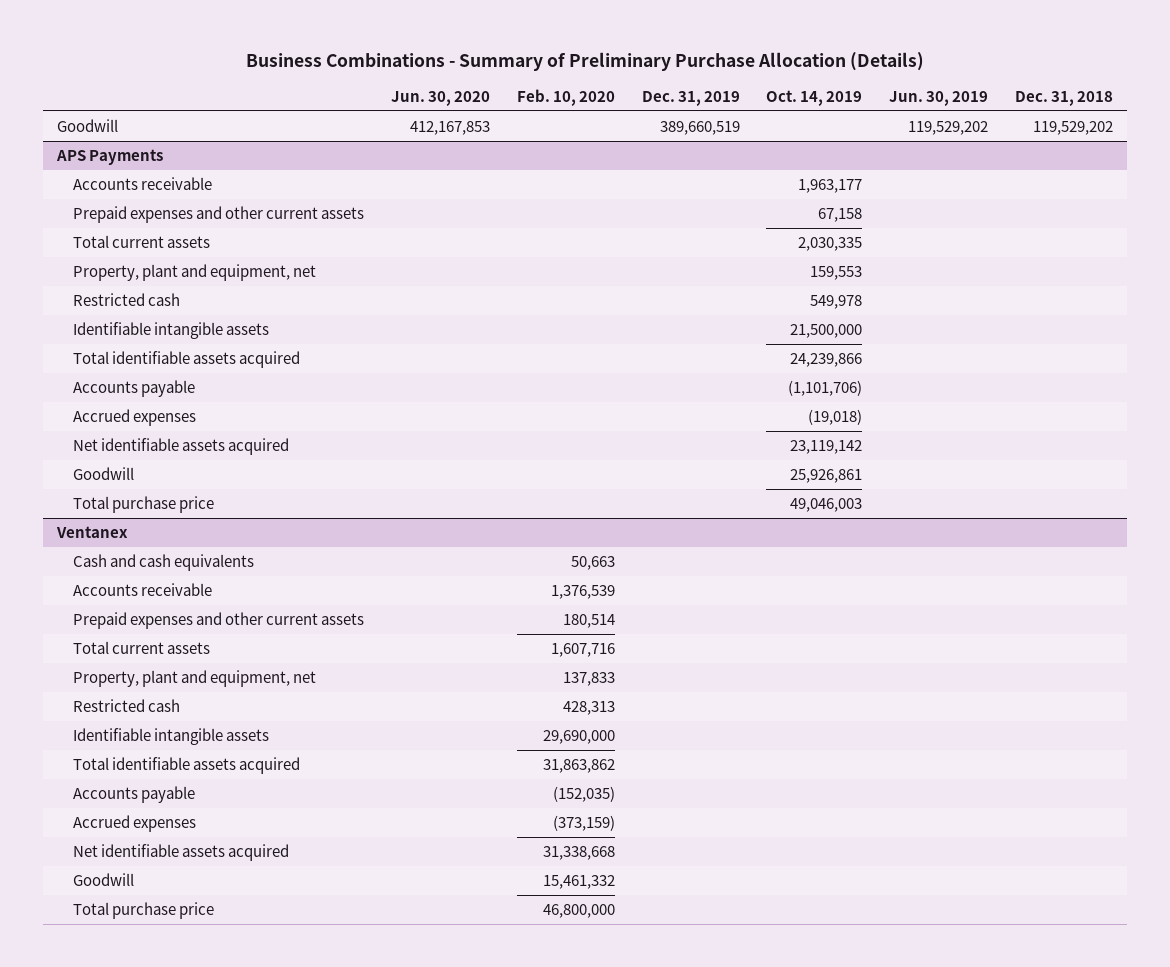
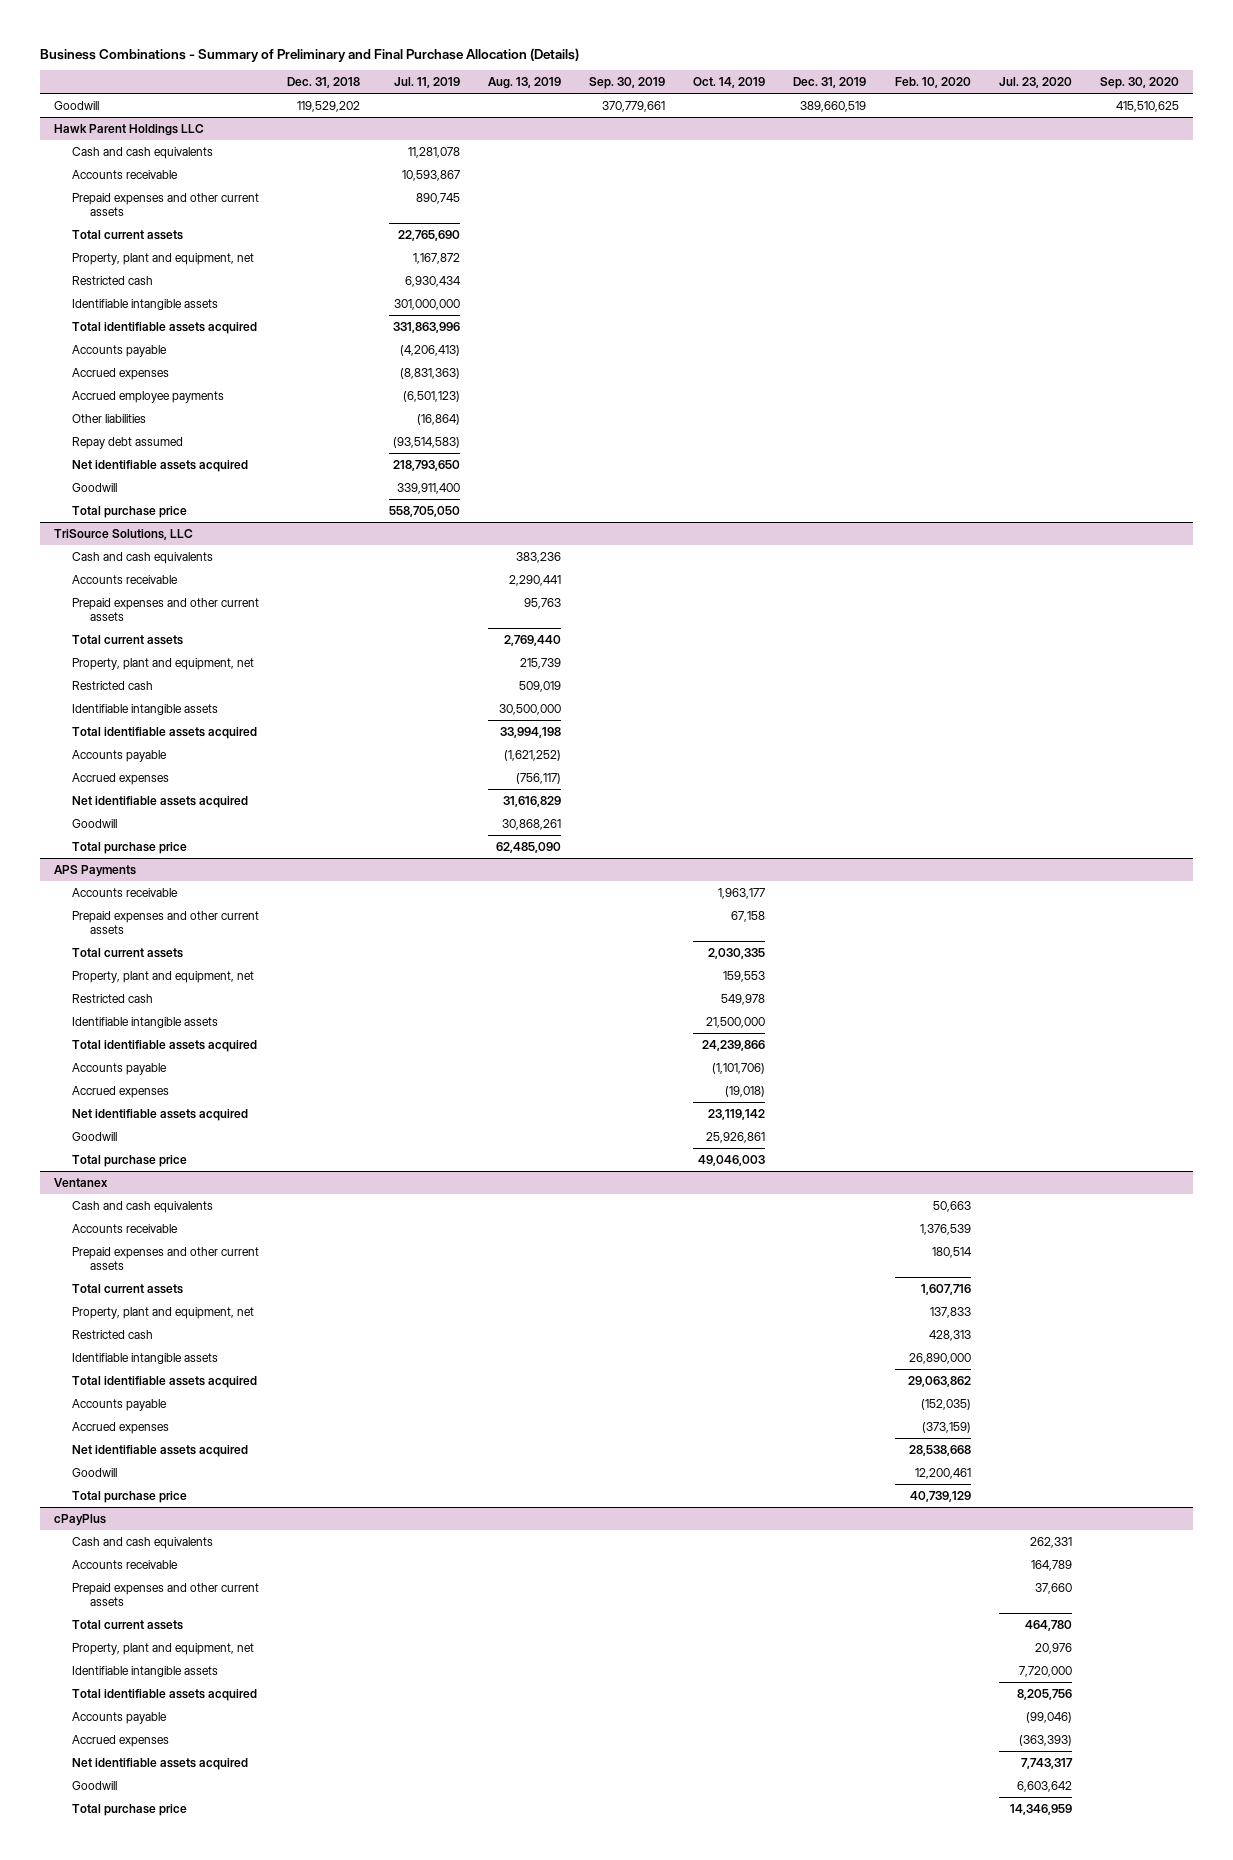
[245,51,924,71] Business Combinations - Summary of Preliminary Purchase Allocation (Details) -> [39,47,579,62] Business Combinations - Summary of Preliminary and Final Purchase Allocation (Details)
[390,90,490,106] Jun. 30, 2020 -> none
[889,90,989,106] Jun. 30, 2019 -> none
none -> [393,77,460,89] Jul. 11, 2019
none -> [487,77,561,90] Aug. 13, 2019
none -> [589,77,666,90] Sep. 30, 2019
none -> [998,77,1072,89] Jul. 23, 2020
none -> [1100,77,1180,90] Sep. 30, 2020
none -> [54,123,205,136] Hawk Parent Holdings LLC
none -> [72,146,214,159] Cash and cash equivalents
none -> [72,169,179,179] Accounts receivable
none -> [72,192,260,216] Prepaid expenses and other current assets
none -> [72,229,184,240] Total current assets
none -> [72,252,255,265] Property, plant and equipment, net
none -> [72,275,154,285] Restricted cash
none -> [72,298,219,310] Identifiable intangible assets
none -> [72,321,258,334] Total identifiable assets acquired
none -> [72,344,168,357] Accounts payable
none -> [72,367,170,380] Accrued expenses
none -> [72,390,225,403] Accrued employee payments
none -> [72,413,147,423] Other liabilities
none -> [72,436,184,449] Repay debt assumed
none -> [72,459,249,472] Net identifiable assets acquired
none -> [72,482,118,492] Goodwill
none -> [72,505,188,518] Total purchase price
none -> [54,528,194,540] TriSource Solutions, LLC
none -> [72,551,214,564] Cash and cash equivalents
none -> [72,574,179,584] Accounts receivable
none -> [72,597,260,621] Prepaid expenses and other current assets
none -> [72,634,184,645] Total current assets
none -> [72,657,255,670] Property, plant and equipment, net
none -> [72,680,154,690] Restricted cash
none -> [72,703,219,715] Identifiable intangible assets
none -> [72,726,258,739] Total identifiable assets acquired
none -> [72,749,168,762] Accounts payable
none -> [72,772,170,785] Accrued expenses
none -> [72,795,249,808] Net identifiable assets acquired
none -> [72,818,118,828] Goodwill
none -> [72,841,188,854] Total purchase price
[542,730,615,745] 29,690,000 -> [908,1352,971,1364] 26,890,000
[542,759,615,774] 31,863,862 -> [907,1375,971,1387] 29,063,862
[542,846,615,861] 31,338,668 -> [908,1444,971,1456] 28,538,668
[542,875,615,890] 15,461,332 -> [914,1467,971,1479] 12,200,461
[542,904,615,919] 46,800,000 -> [909,1490,971,1502] 40,739,129
none -> [54,1513,107,1526] cPayPlus
none -> [72,1536,214,1549] Cash and cash equivalents
none -> [72,1559,179,1569] Accounts receivable
none -> [72,1582,260,1606] Prepaid expenses and other current assets
none -> [72,1619,184,1630] Total current assets
none -> [72,1642,255,1655] Property, plant and equipment, net
none -> [72,1665,219,1677] Identifiable intangible assets
none -> [72,1688,258,1701] Total identifiable assets acquired
none -> [72,1711,168,1724] Accounts payable
none -> [72,1734,170,1747] Accrued expenses
none -> [72,1757,249,1770] Net identifiable assets acquired
none -> [72,1780,118,1790] Goodwill
none -> [72,1803,188,1816] Total purchase price

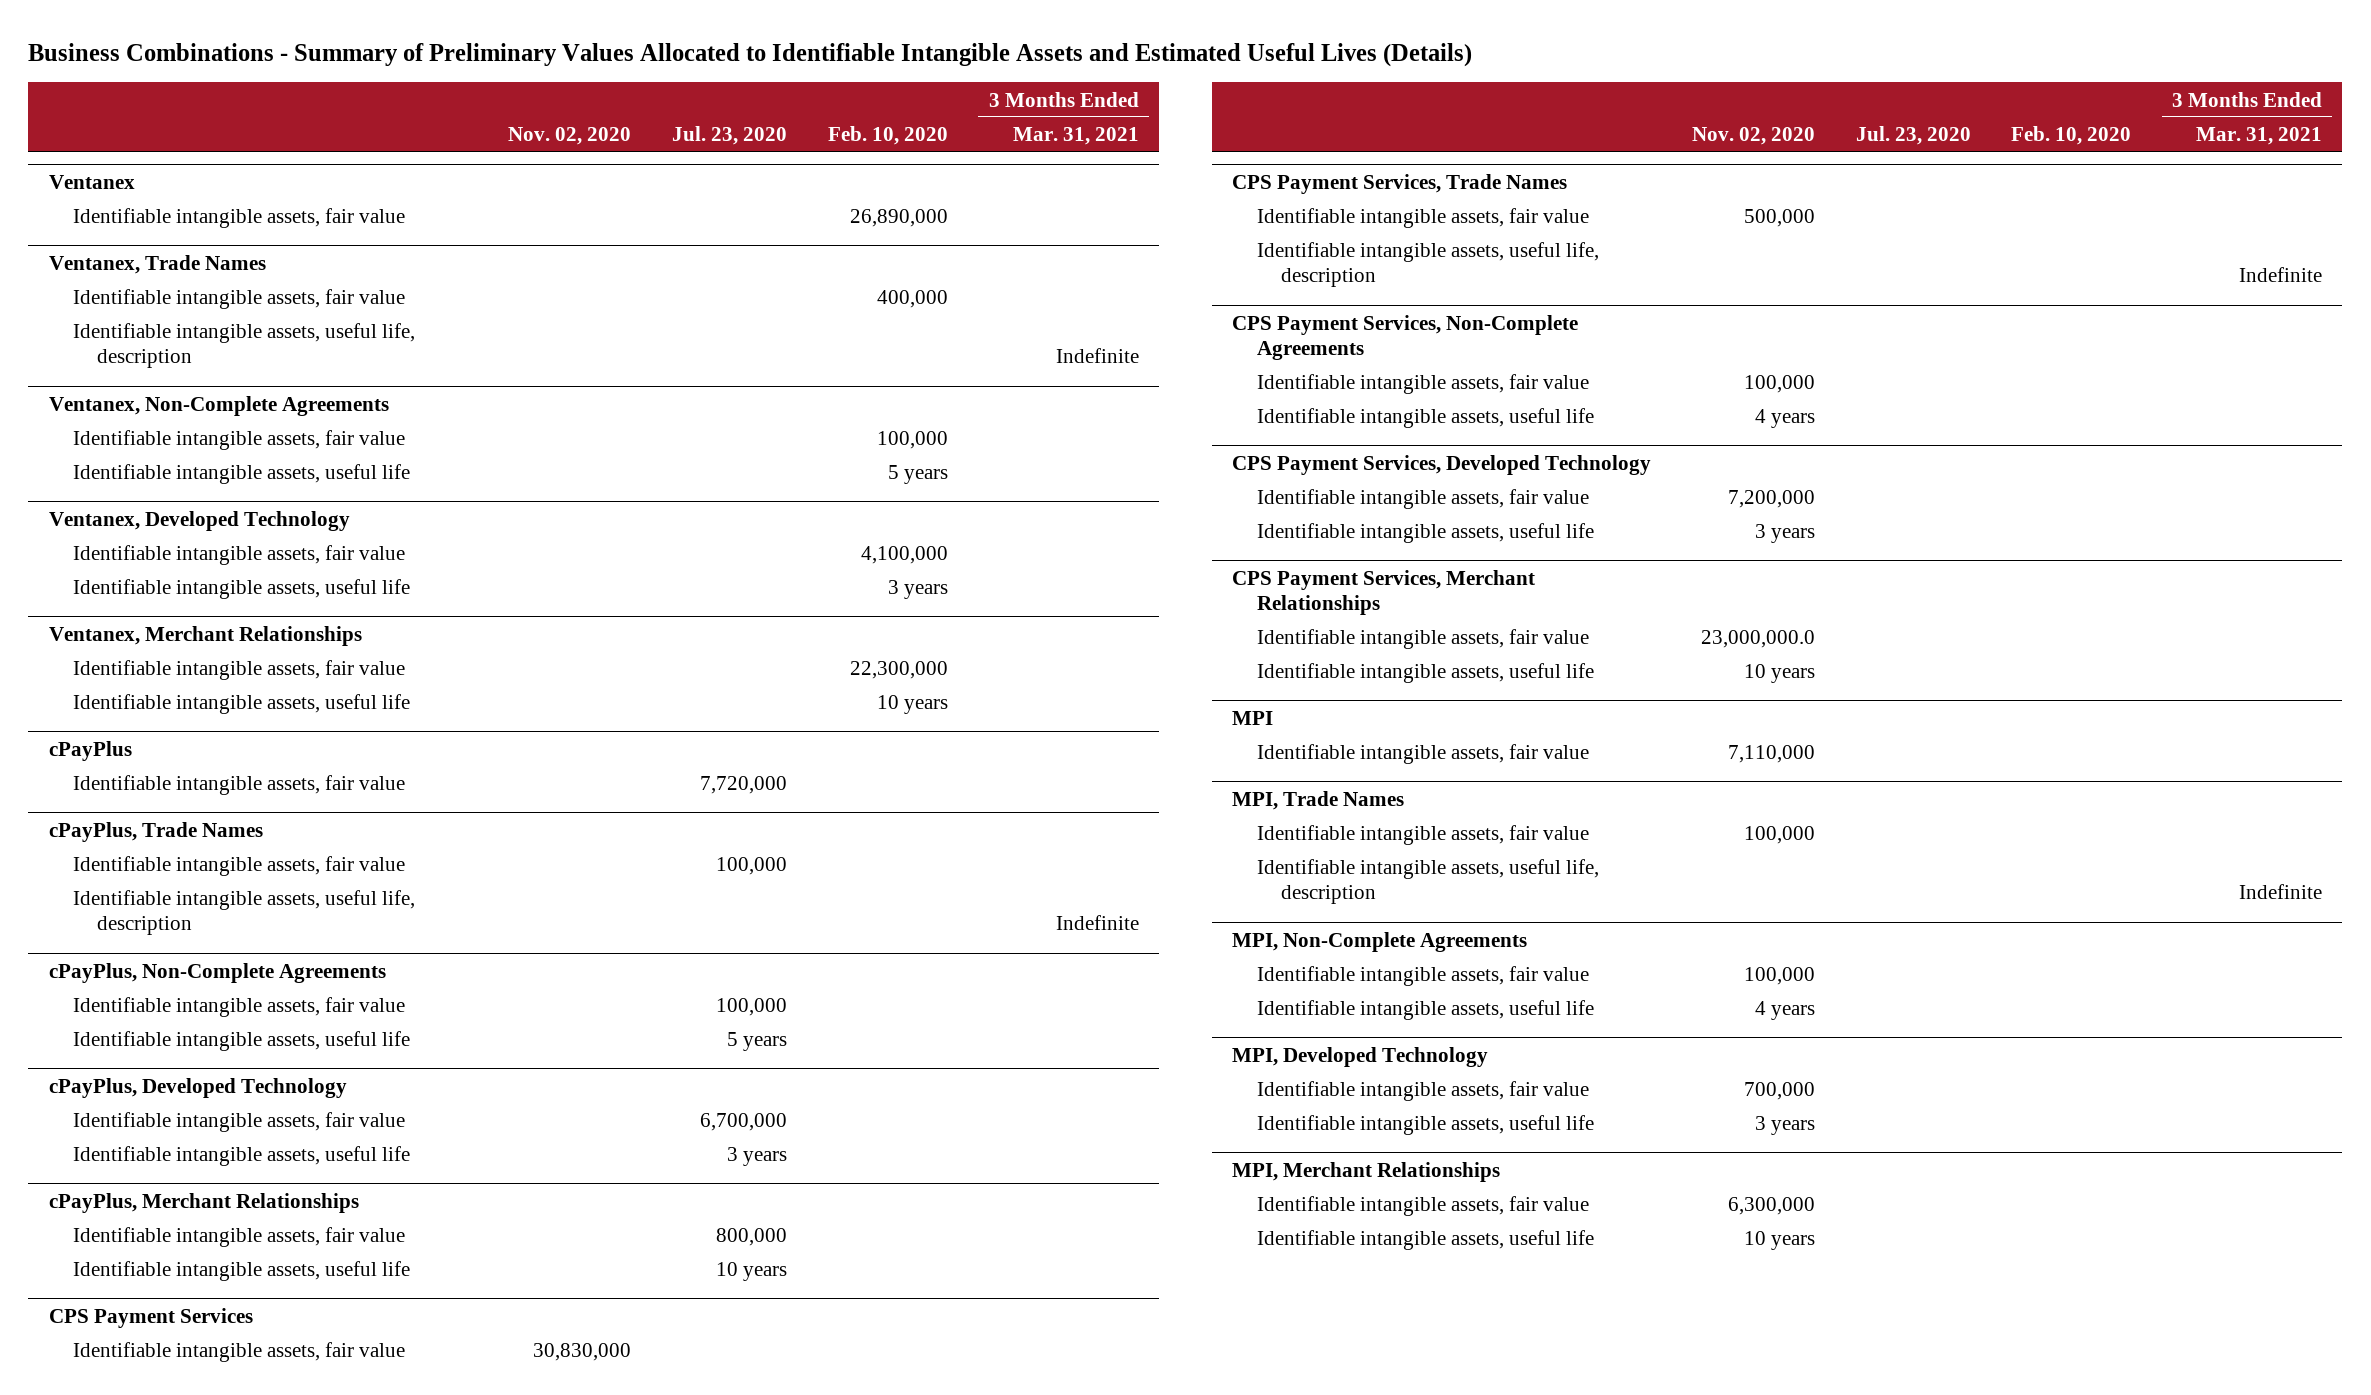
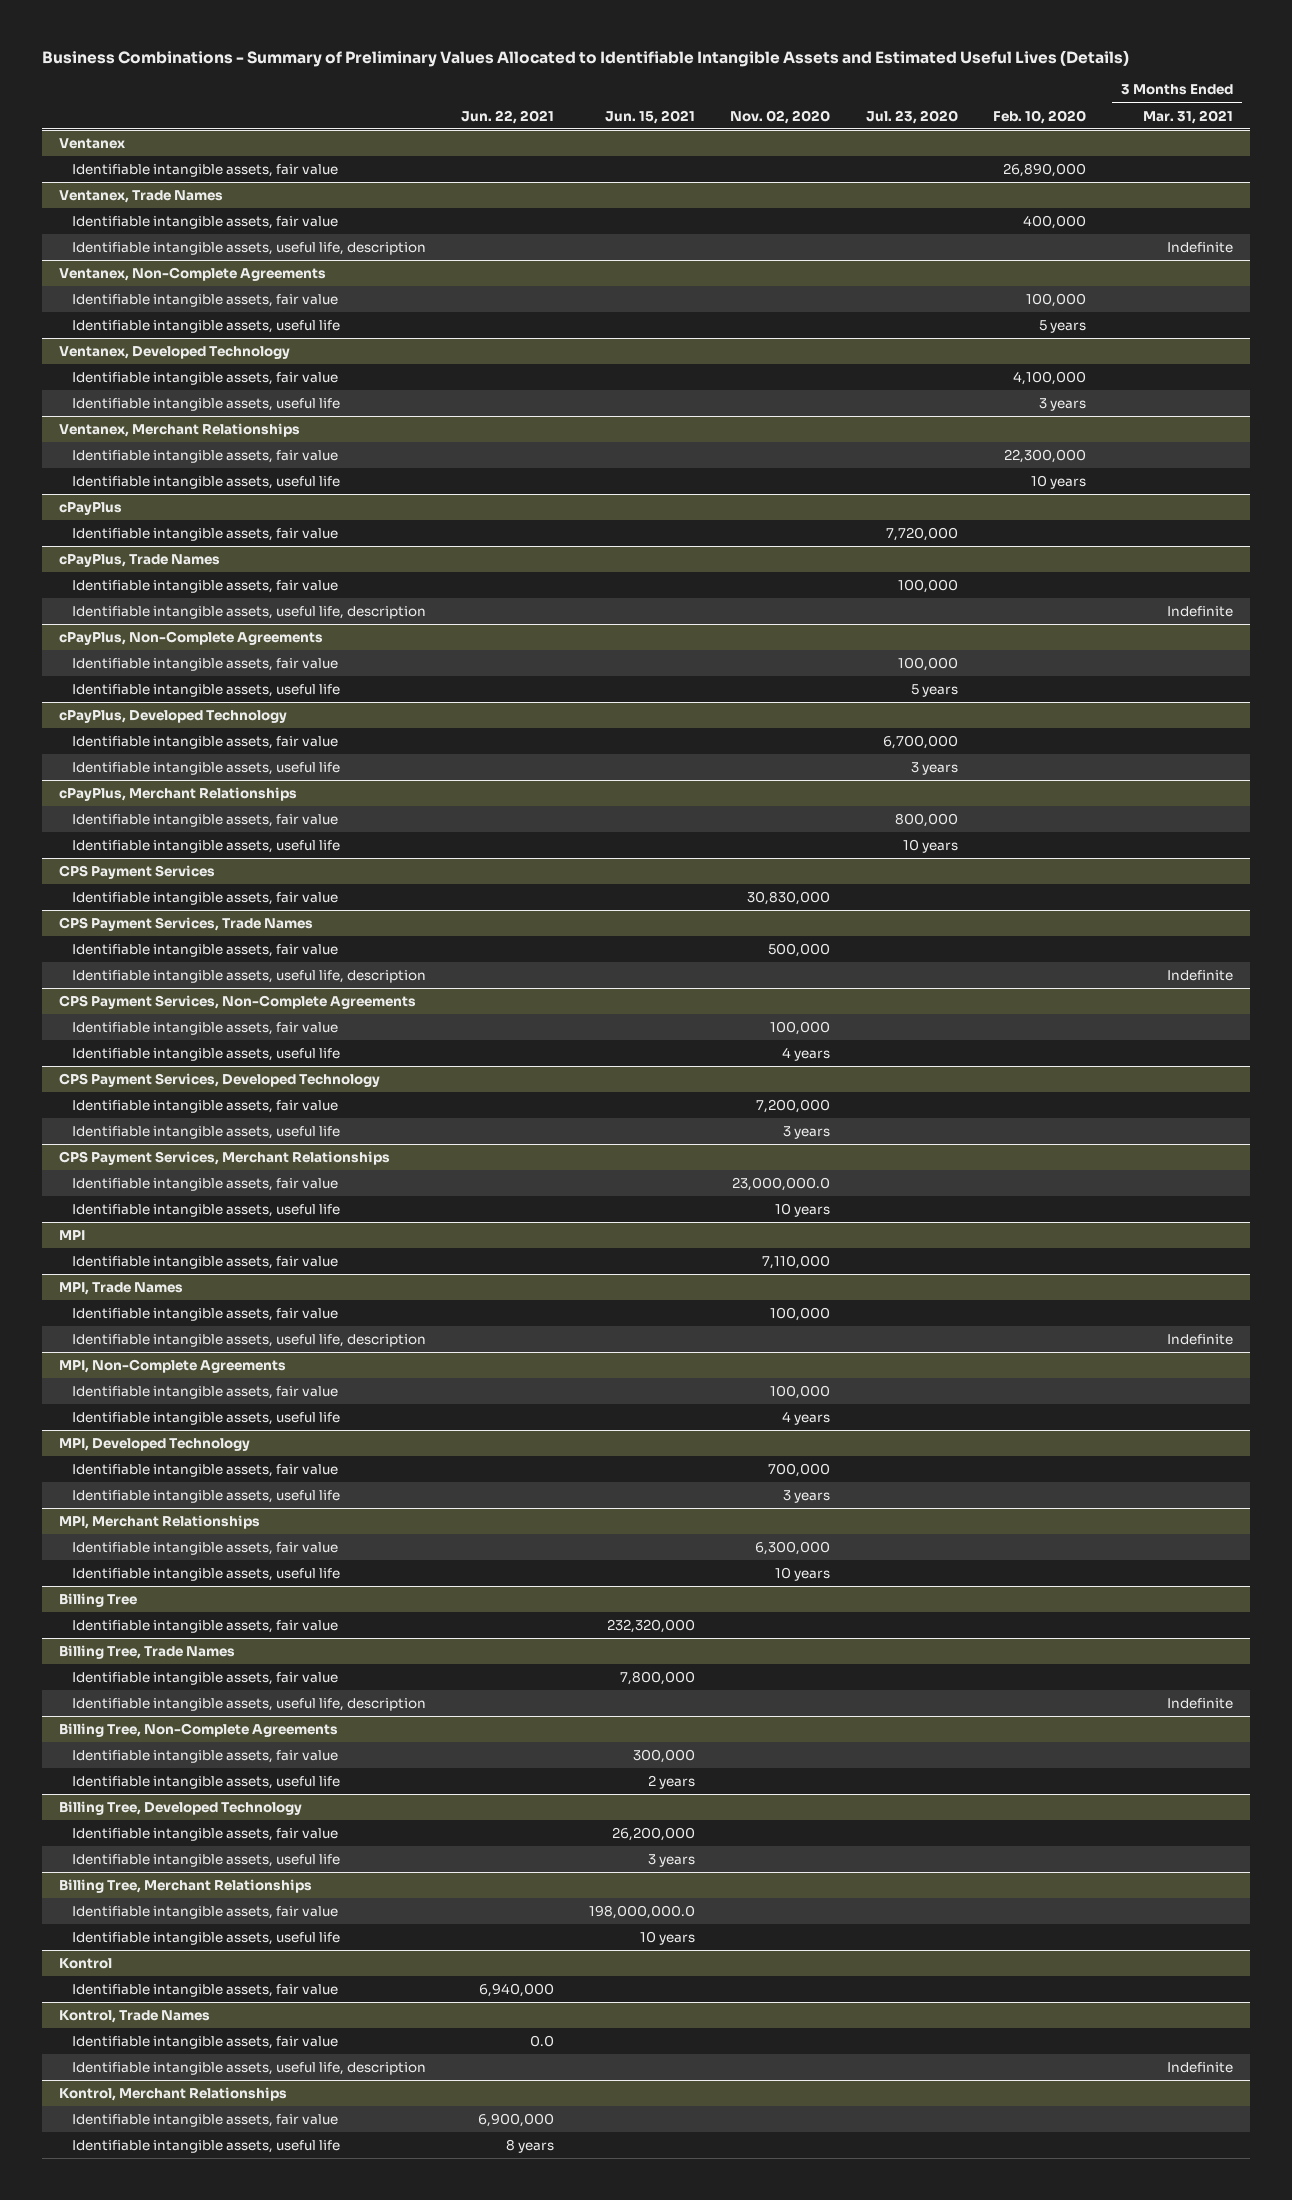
none -> [461,109,555,124] Jun. 22, 2021
none -> [605,109,696,124] Jun. 15, 2021
none -> [59,1593,138,1608] Billing Tree
none -> [72,1620,339,1634] Identifiable intangible assets, fair value
none -> [59,1645,236,1660] Billing Tree, Trade Names
none -> [72,1672,339,1686] Identifiable intangible assets, fair value
none -> [72,1698,427,1712] Identifiable intangible assets, useful life, description
none -> [59,1723,339,1738] Billing Tree, Non-Complete Agreements
none -> [72,1750,339,1764] Identifiable intangible assets, fair value
none -> [72,1776,341,1790] Identifiable intangible assets, useful life
none -> [59,1801,303,1816] Billing Tree, Developed Technology
none -> [72,1828,339,1842] Identifiable intangible assets, fair value
none -> [72,1854,341,1868] Identifiable intangible assets, useful life
none -> [59,1879,313,1894] Billing Tree, Merchant Relationships
none -> [72,1906,339,1920] Identifiable intangible assets, fair value
none -> [72,1932,341,1946] Identifiable intangible assets, useful life
none -> [59,1958,113,1970] Kontrol
none -> [72,1984,339,1998] Identifiable intangible assets, fair value
none -> [59,2010,211,2024] Kontrol, Trade Names
none -> [72,2036,339,2050] Identifiable intangible assets, fair value
none -> [72,2062,427,2076] Identifiable intangible assets, useful life, description
none -> [59,2087,288,2102] Kontrol, Merchant Relationships
none -> [72,2114,339,2128] Identifiable intangible assets, fair value
none -> [72,2140,341,2154] Identifiable intangible assets, useful life

